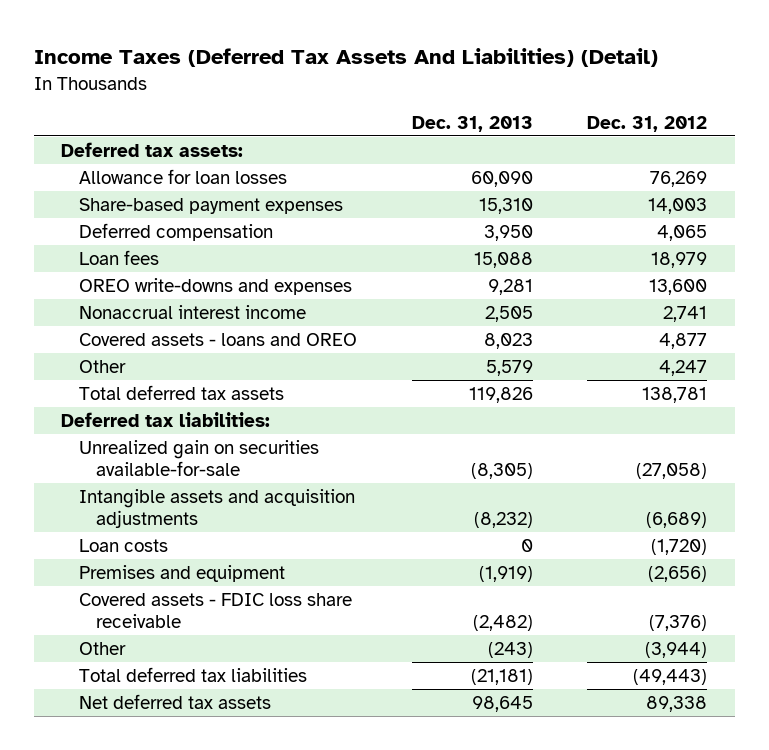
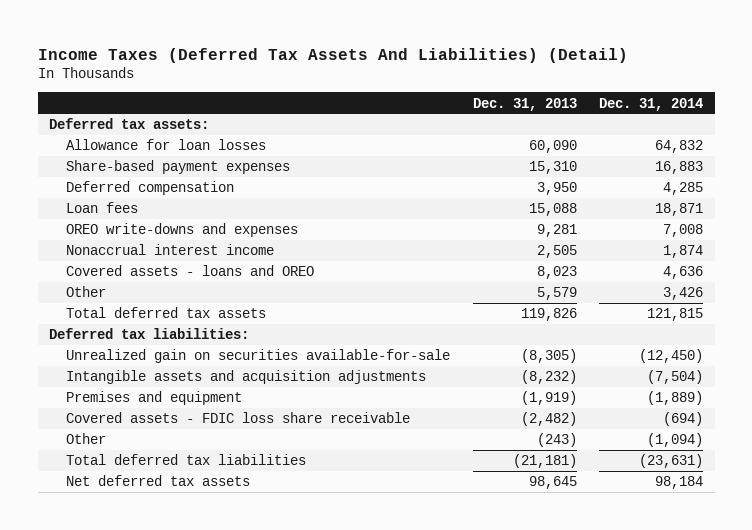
[587,115,708,132] Dec. 31, 2012 -> none
none -> [599,97,704,111] Dec. 31, 2014
[78,539,168,553] Loan costs -> none

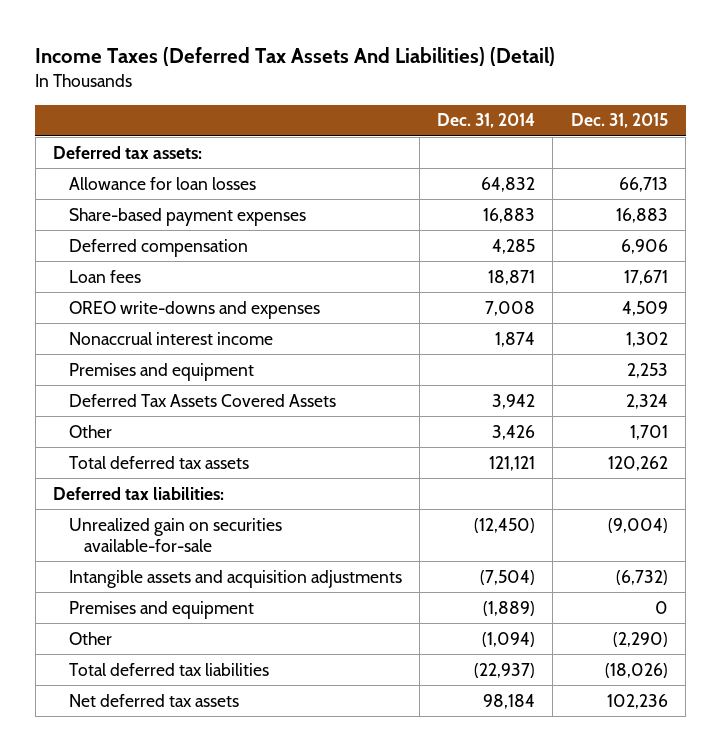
[472,97,577,111] Dec. 31, 2013 -> none
none -> [570,113,668,129] Dec. 31, 2015
none -> [68,362,254,381] Premises and equipment
[65,265,314,277] Covered assets - loans and OREO -> [68,393,336,407] Deferred Tax Assets Covered Assets
[663,266,704,280] 4,636 -> [492,393,536,409] 3,942
[647,308,704,322] 121,815 -> [489,455,536,471] 121,121
[65,412,410,424] Covered assets - FDIC loss share receivable -> none
[639,454,704,469] (23,631) -> [474,662,536,678] (22,937)

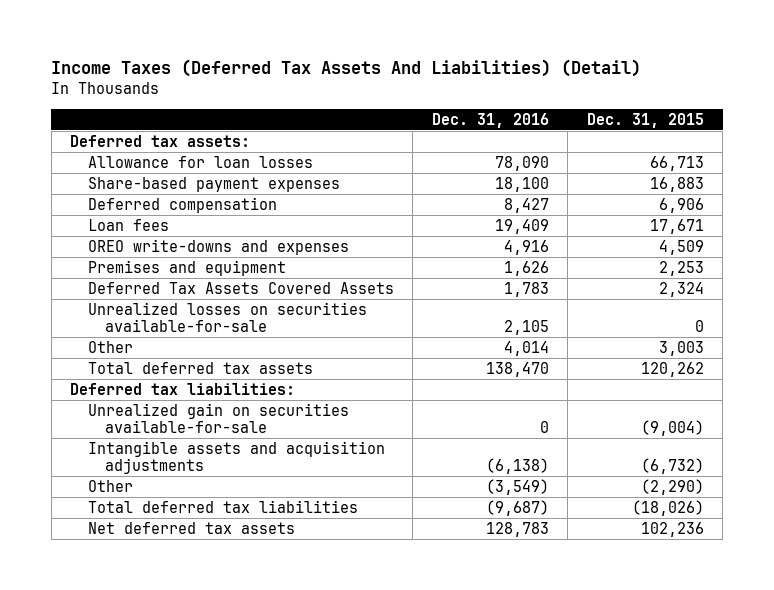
[437,113,536,129] Dec. 31, 2014 -> none
none -> [431,112,549,128] Dec. 31, 2016
[68,331,273,345] Nonaccrual interest income -> none
none -> [87,301,367,332] Unrealized losses on securities available-for-sale
[629,424,668,440] 1,701 -> [658,340,704,356] 3,003
[68,600,254,619] Premises and equipment -> none

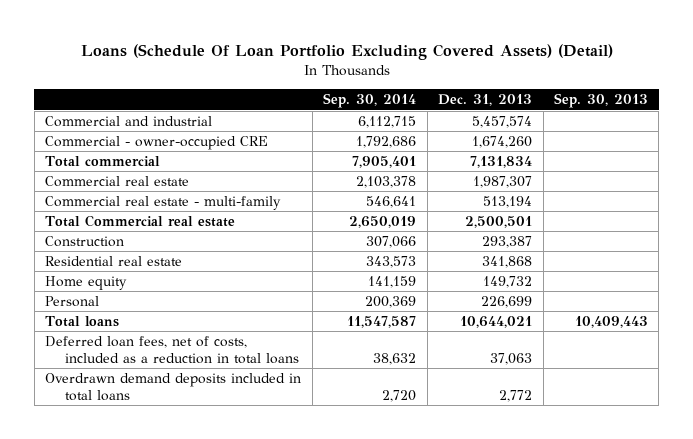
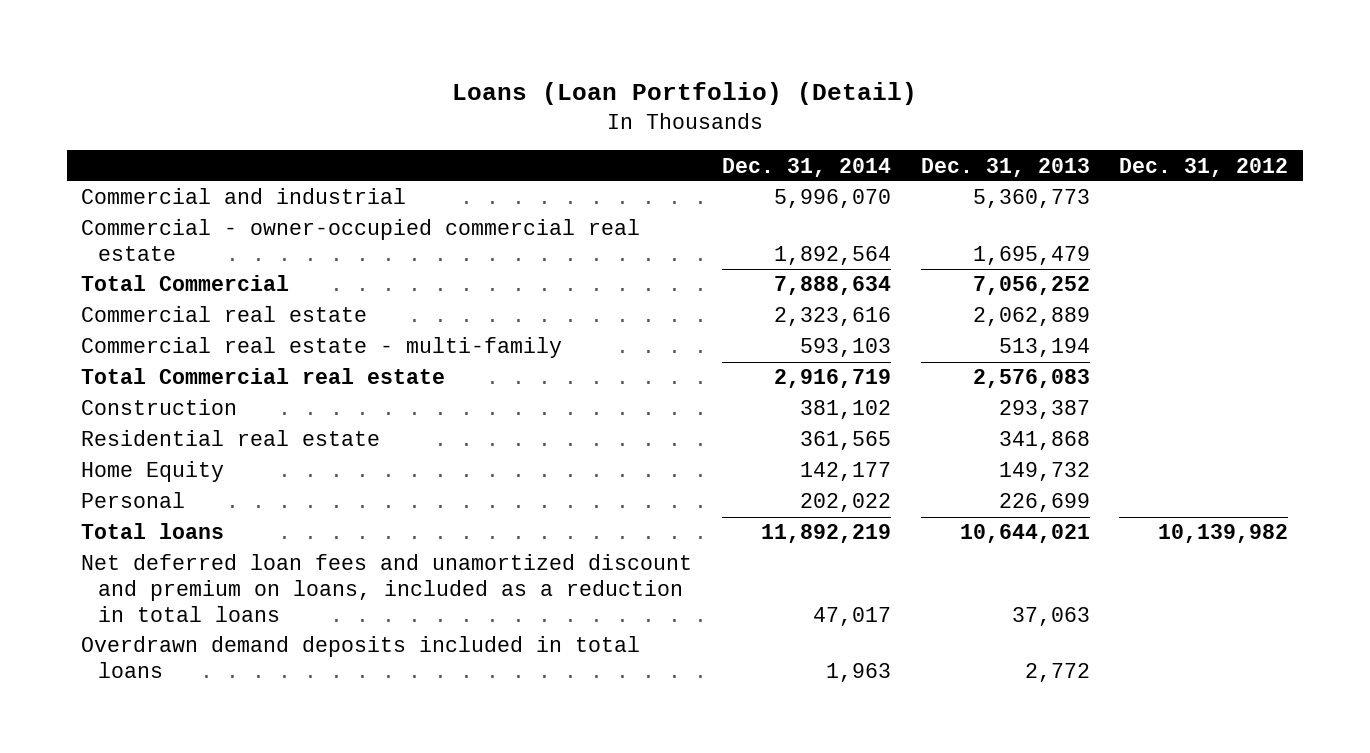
[80,44,613,61] Loans (Schedule Of Loan Portfolio Excluding Covered Assets) (Detail) -> [451,81,917,105] Loans (Loan Portfolio) (Detail)
[323,93,417,109] Sep. 30, 2014 -> none
[554,93,649,109] Sep. 30, 2013 -> none
none -> [721,157,891,177] Dec. 31, 2014
none -> [1119,157,1289,177] Dec. 31, 2012
[472,116,533,129] 5,457,574 -> [972,189,1090,209] 5,360,773
[45,136,269,151] Commercial - owner-occupied CRE -> [81,219,641,262] Commercial - owner-occupied commercial real estate
[472,136,533,149] 1,674,260 -> [972,246,1090,266] 1,695,479
[45,156,161,168] Total commercial -> [81,275,290,292] Total Commercial
[470,156,533,169] 7,131,834 -> [972,276,1090,296] 7,056,252
[473,176,533,189] 1,987,307 -> [972,307,1090,327] 2,062,889
[465,216,533,229] 2,500,501 -> [972,369,1090,389] 2,576,083
[45,276,128,291] Home equity -> [81,461,225,483] Home Equity
[45,336,300,365] Deferred loan fees, net of costs, included as a reduction in total loans -> [81,554,693,622] Net deferred loan fees and unamortized discount and premium on loans, included as a reduction in total loans

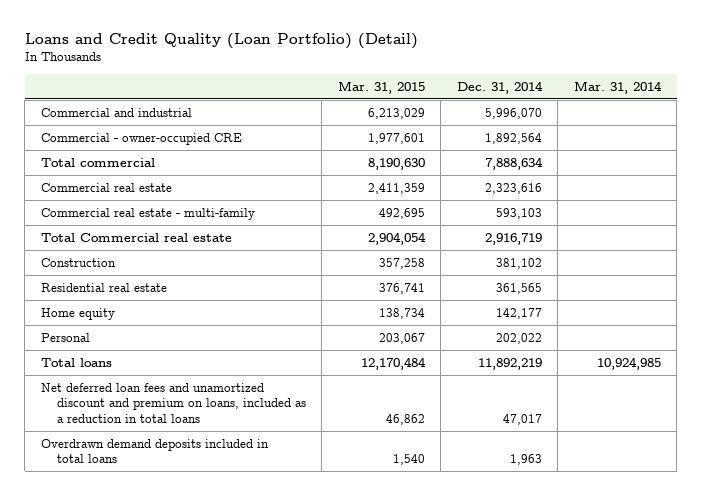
[451,81,917,105] Loans (Loan Portfolio) (Detail) -> [24,33,418,50] Loans and Credit Quality (Loan Portfolio) (Detail)
[920,157,1090,177] Dec. 31, 2013 -> none
[1119,157,1289,177] Dec. 31, 2012 -> none
none -> [337,80,425,94] Mar. 31, 2015
none -> [573,80,662,94] Mar. 31, 2014
[81,219,641,262] Commercial - owner-occupied commercial real estate -> [40,132,242,145] Commercial - owner-occupied CRE
[81,275,290,292] Total Commercial -> [40,157,155,167] Total commercial
[81,461,225,483] Home Equity -> [40,307,115,320] Home equity

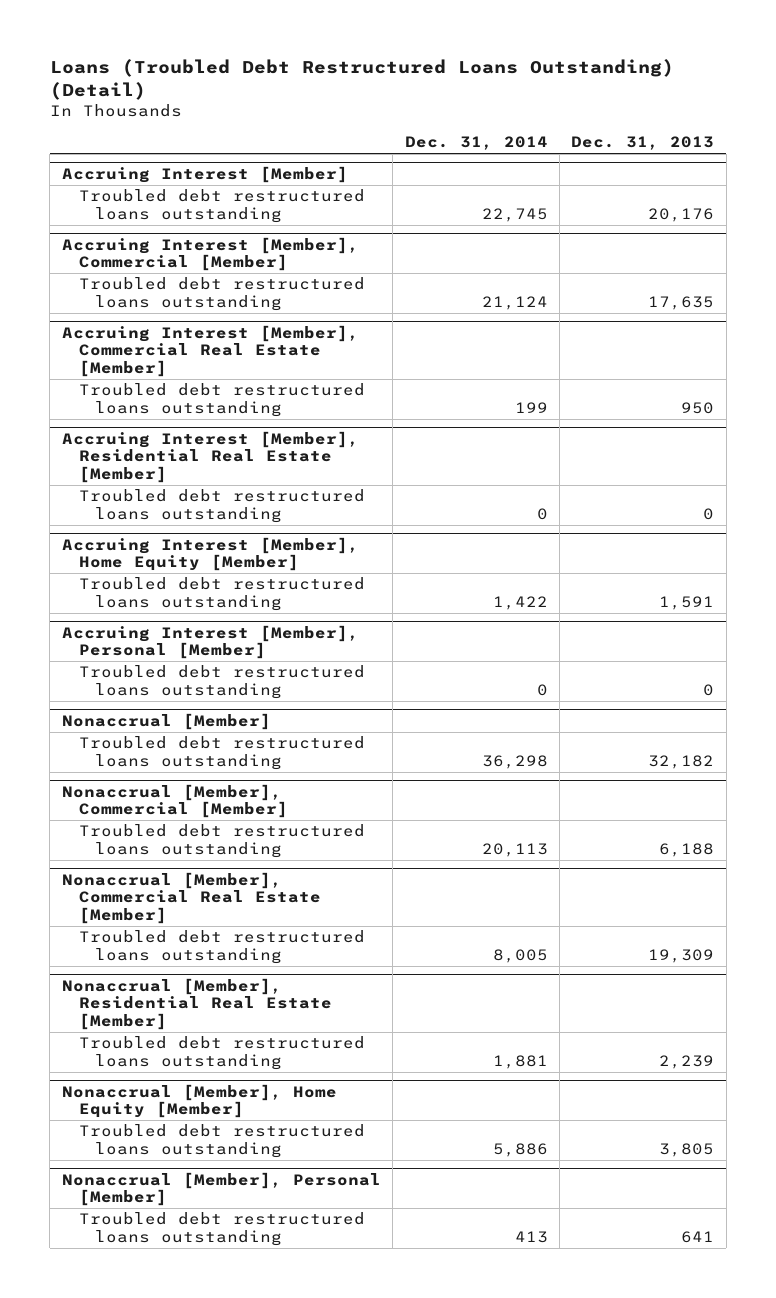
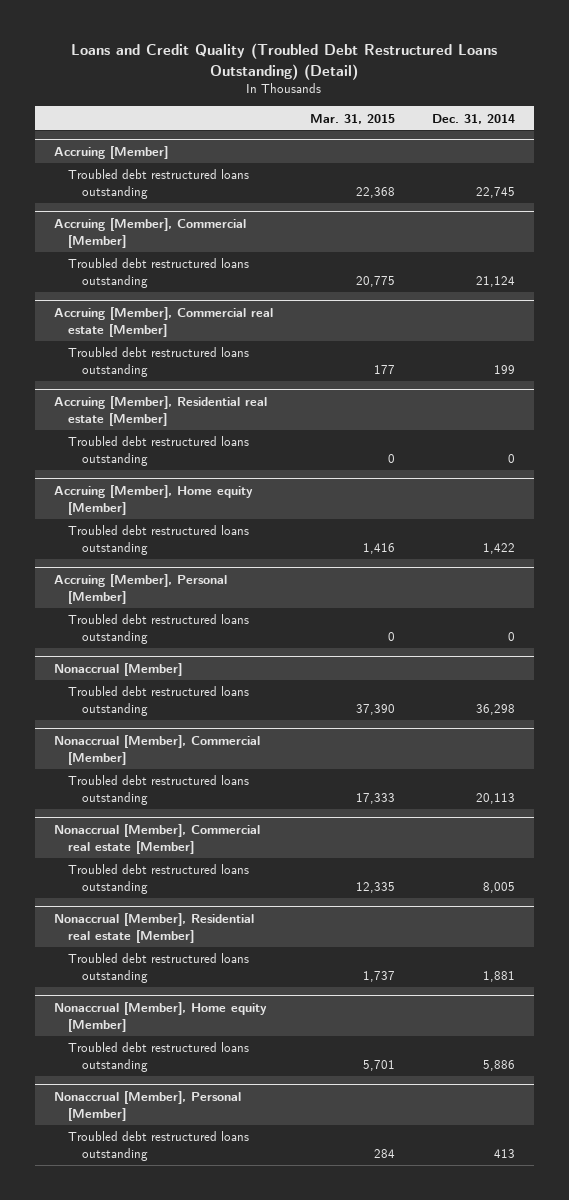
[49,58,674,101] Loans (Troubled Debt Restructured Loans Outstanding) (Detail) -> [71,43,498,80] Loans and Credit Quality (Troubled Debt Restructured Loans Outstanding) (Detail)
[571,136,715,151] Dec. 31, 2013 -> none
none -> [309,113,395,124] Mar. 31, 2015
[61,166,348,184] Accruing Interest [Member] -> [53,145,168,159] Accruing [Member]
[61,237,359,272] Accruing Interest [Member], Commercial [Member] -> [53,217,246,248] Accruing [Member], Commercial [Member]
[61,325,359,377] Accruing Interest [Member], Commercial Real Estate [Member] -> [53,306,273,337] Accruing [Member], Commercial real estate [Member]
[61,431,359,483] Accruing Interest [Member], Residential Real Estate [Member] -> [53,395,267,426] Accruing [Member], Residential real estate [Member]
[61,537,359,572] Accruing Interest [Member], Home Equity [Member] -> [53,484,253,515] Accruing [Member], Home equity [Member]
[61,625,359,660] Accruing Interest [Member], Personal [Member] -> [53,573,227,604] Accruing [Member], Personal [Member]
[61,872,321,924] Nonaccrual [Member], Commercial Real Estate [Member] -> [53,823,260,854] Nonaccrual [Member], Commercial real estate [Member]
[61,978,332,1030] Nonaccrual [Member], Residential Real Estate [Member] -> [53,912,254,943] Nonaccrual [Member], Residential real estate [Member]
[61,1084,337,1119] Nonaccrual [Member], Home Equity [Member] -> [53,1001,267,1032] Nonaccrual [Member], Home equity [Member]

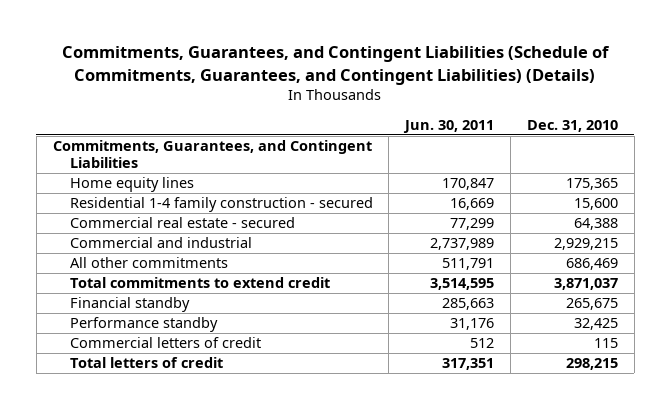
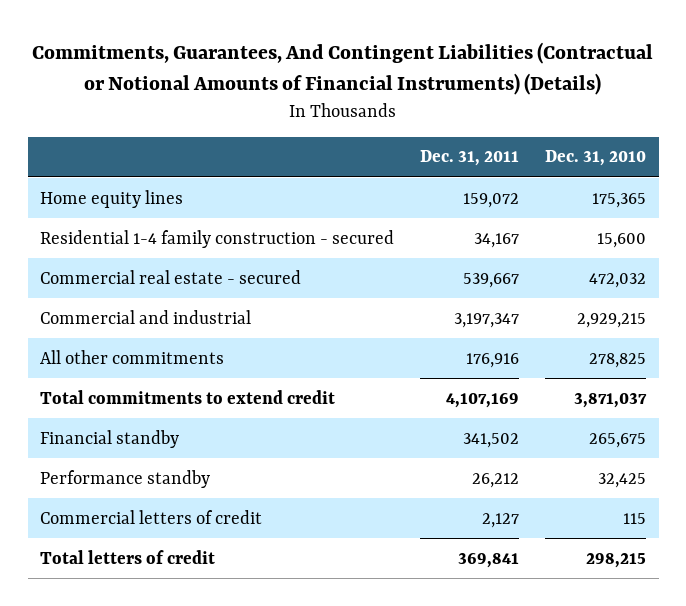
[62,46,611,85] Commitments, Guarantees, and Contingent Liabilities (Schedule of Commitments, Guarantees, and Contingent Liabilities) (Details) -> [32,41,654,95] Commitments, Guarantees, And Contingent Liabilities (Contractual or Notional Amounts of Financial Instruments) (Details)
[403,119,495,133] Jun. 30, 2011 -> none
none -> [420,150,520,167] Dec. 31, 2011
[52,140,372,168] Commitments, Guarantees, and Contingent Liabilities -> none
[573,218,618,231] 64,388 -> [588,272,646,288] 472,032
[565,258,618,271] 686,469 -> [588,352,646,368] 278,825

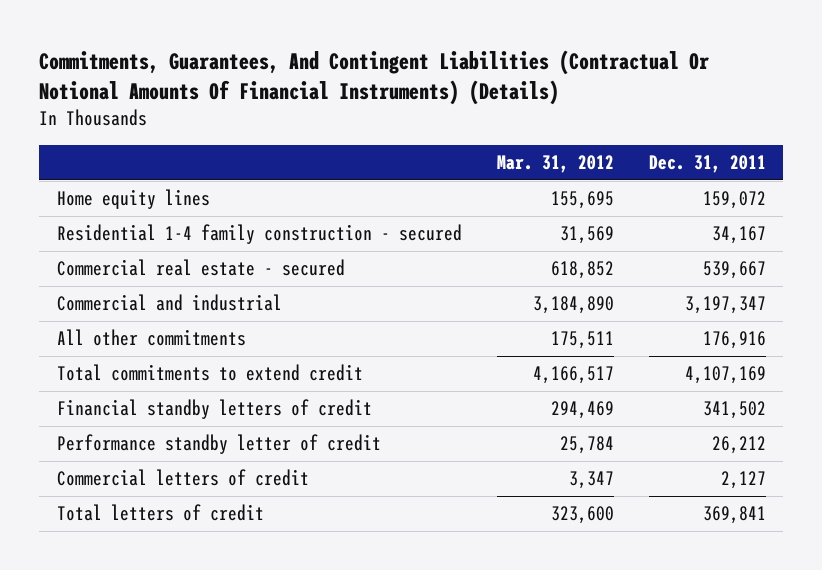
[32,41,654,95] Commitments, Guarantees, And Contingent Liabilities (Contractual or Notional Amounts of Financial Instruments) (Details) -> [39,50,710,106] Commitments, Guarantees, And Contingent Liabilities (Contractual Or Notional Amounts Of Financial Instruments) (Details)
[544,150,646,167] Dec. 31, 2010 -> none
none -> [496,154,614,173] Mar. 31, 2012
[40,429,180,448] Financial standby -> [56,399,372,420] Financial standby letters of credit
[40,469,211,488] Performance standby -> [56,434,381,455] Performance standby letter of credit

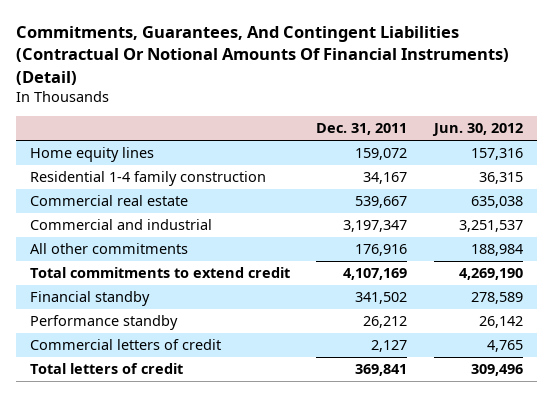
[39,50,710,106] Commitments, Guarantees, And Contingent Liabilities (Contractual Or Notional Amounts Of Financial Instruments) (Details) -> [16,26,510,85] Commitments, Guarantees, And Contingent Liabilities (Contractual Or Notional Amounts Of Financial Instruments) (Detail)
[496,154,614,173] Mar. 31, 2012 -> none
none -> [432,123,524,137] Jun. 30, 2012
[56,224,462,245] Residential 1-4 family construction - secured -> [29,171,266,187] Residential 1-4 family construction
[56,259,345,277] Commercial real estate - secured -> [29,195,188,207] Commercial real estate
[56,399,372,420] Financial standby letters of credit -> [29,291,150,307] Financial standby
[56,434,381,455] Performance standby letter of credit -> [29,315,178,331] Performance standby

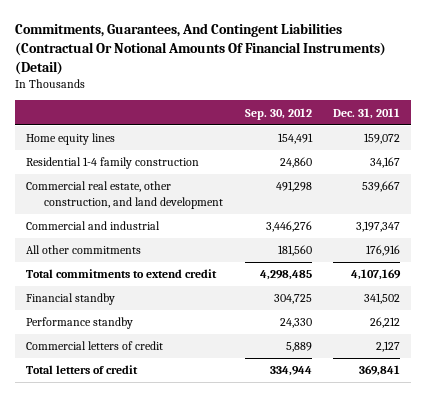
[432,123,524,137] Jun. 30, 2012 -> none
none -> [244,107,312,120] Sep. 30, 2012
[29,195,188,207] Commercial real estate -> [26,181,224,209] Commercial real estate, other construction, and land development

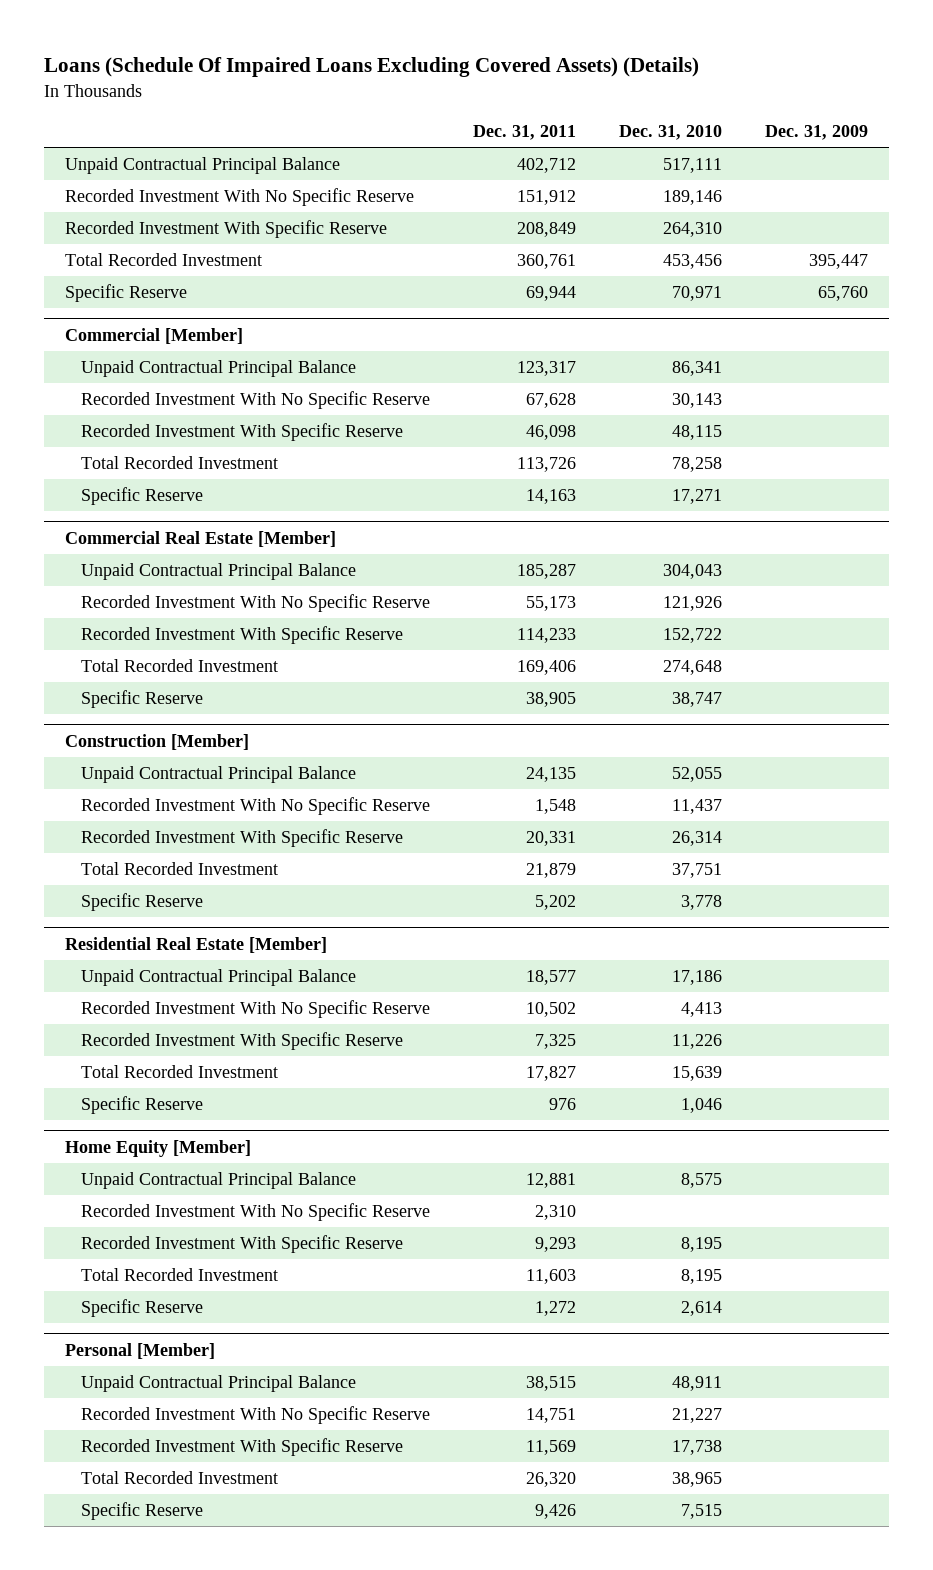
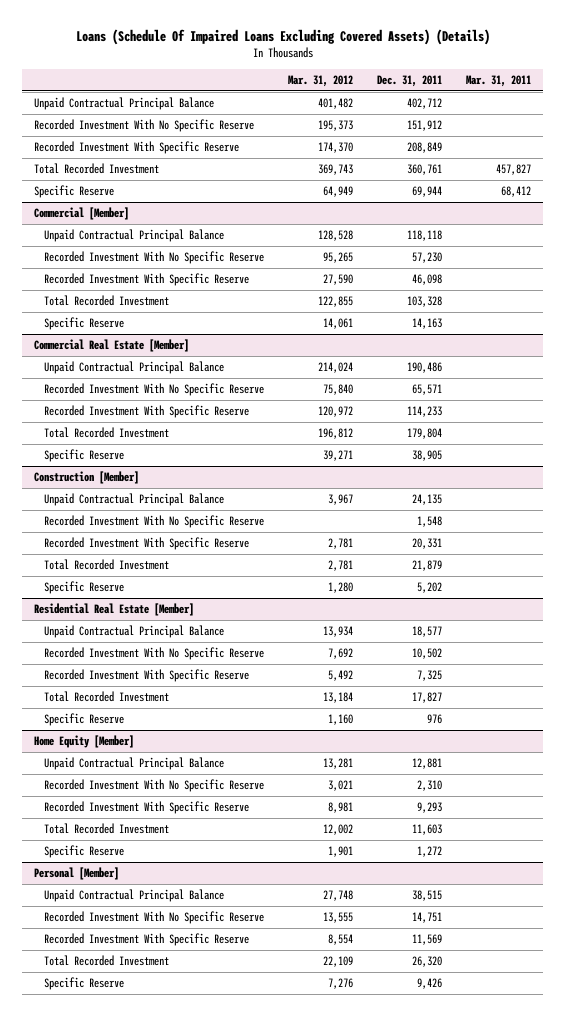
[618,124,722,140] Dec. 31, 2010 -> none
[764,124,868,140] Dec. 31, 2009 -> none
none -> [287,74,353,87] Mar. 31, 2012
none -> [466,74,532,87] Mar. 31, 2011
[516,361,576,377] 123,317 -> [407,229,443,241] 118,118
[525,393,576,409] 67,628 -> [412,251,443,263] 57,230
[516,457,576,473] 113,726 -> [407,295,443,307] 103,328
[516,564,576,580] 185,287 -> [407,361,443,373] 190,486
[525,596,576,612] 55,173 -> [412,383,443,395] 65,571
[516,660,576,676] 169,406 -> [407,427,443,439] 179,804

